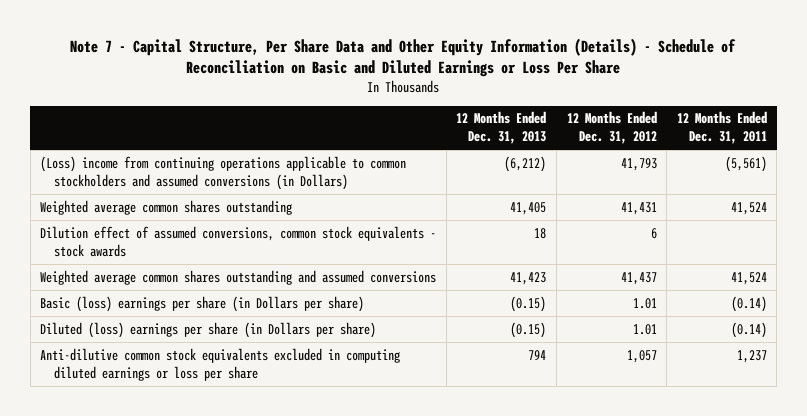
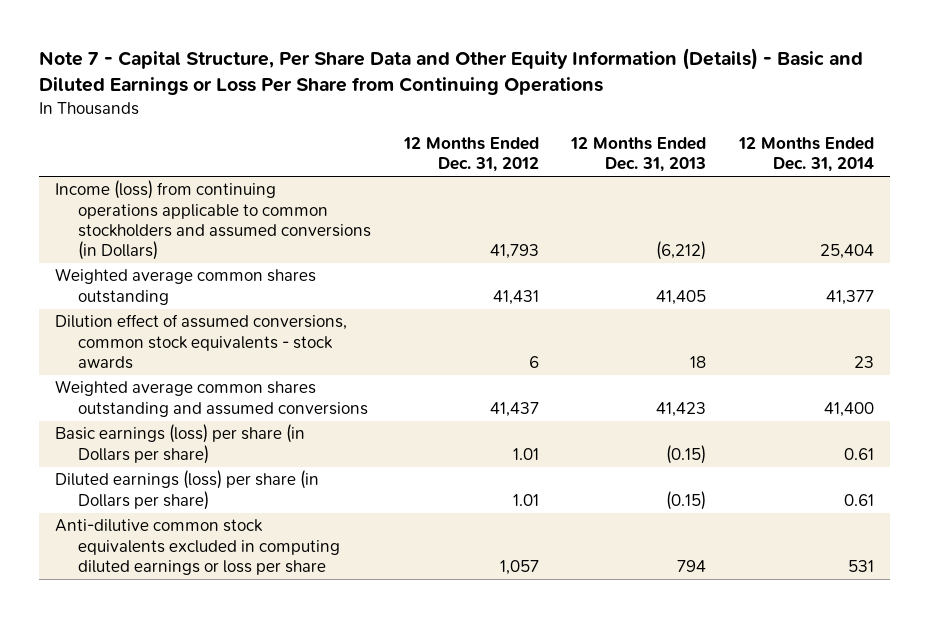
[70,37,737,78] Note 7 - Capital Structure, Per Share Data and Other Equity Information (Details) - Schedule of Reconciliation on Basic and Diluted Earnings or Loss Per Share -> [38,47,863,95] Note 7 - Capital Structure, Per Share Data and Other Equity Information (Details) - Basic and Diluted Earnings or Loss Per Share from Continuing Operations
[676,111,767,145] 12 Months Ended Dec. 31, 2011 -> none
none -> [737,136,874,173] 12 Months Ended Dec. 31, 2014
[40,155,407,190] (Loss) income from continuing operations applicable to common stockholders and assumed conversions (in Dollars) -> [54,180,372,261] Income (loss) from continuing operations applicable to common stockholders and assumed conversions (in Dollars)
[40,295,365,312] Basic (loss) earnings per share (in Dollars per share) -> [54,424,305,464] Basic earnings (loss) per share (in Dollars per share)
[40,321,377,338] Diluted (loss) earnings per share (in Dollars per share) -> [54,470,319,510] Diluted earnings (loss) per share (in Dollars per share)

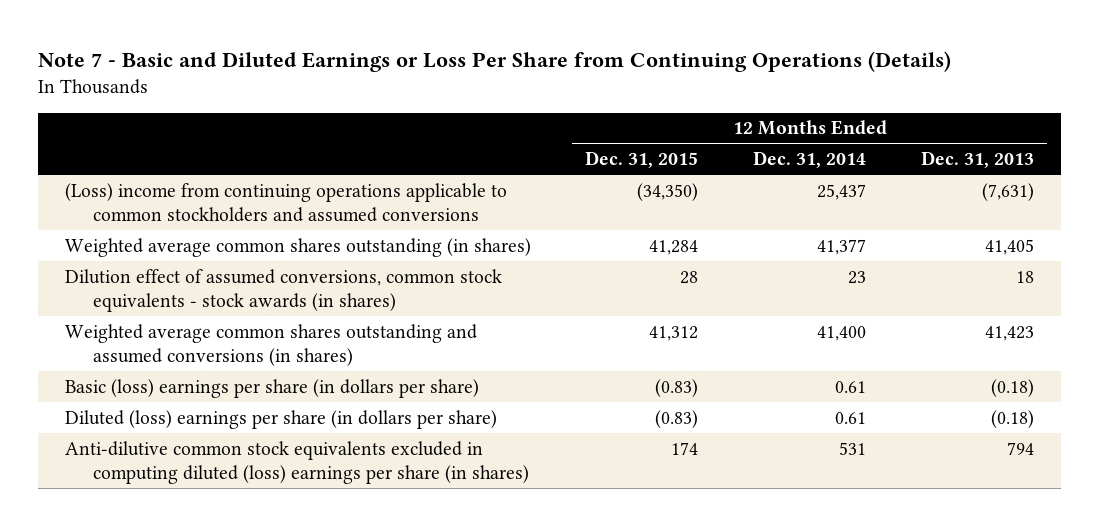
[38,47,863,95] Note 7 - Capital Structure, Per Share Data and Other Equity Information (Details) - Basic and Diluted Earnings or Loss Per Share from Continuing Operations -> [37,51,951,73] Note 7 - Basic and Diluted Earnings or Loss Per Share from Continuing Operations (Details)
[402,136,539,173] 12 Months Ended Dec. 31, 2012 -> none
none -> [585,151,699,169] Dec. 31, 2015
[54,180,372,261] Income (loss) from continuing operations applicable to common stockholders and assumed conversions (in Dollars) -> [64,182,507,222] (Loss) income from continuing operations applicable to common stockholders and assumed conversions
[656,241,707,261] (6,212) -> [981,182,1034,201] (7,631)
[819,244,874,260] 25,404 -> [817,183,867,200] 25,437
[54,268,316,305] Weighted average common shares outstanding -> [64,237,531,257] Weighted average common shares outstanding (in shares)
[54,314,347,369] Dilution effect of assumed conversions, common stock equivalents - stock awards -> [64,268,502,312] Dilution effect of assumed conversions, common stock equivalents - stock awards (in shares)
[54,380,369,417] Weighted average common shares outstanding and assumed conversions -> [64,323,477,366] Weighted average common shares outstanding and assumed conversions (in shares)
[54,424,305,464] Basic earnings (loss) per share (in Dollars per share) -> [64,378,479,398] Basic (loss) earnings per share (in dollars per share)
[666,444,707,464] (0.15) -> [990,378,1034,397] (0.18)
[54,470,319,510] Diluted earnings (loss) per share (in Dollars per share) -> [64,409,497,429] Diluted (loss) earnings per share (in dollars per share)
[666,490,707,510] (0.15) -> [990,409,1034,428] (0.18)
[54,519,341,575] Anti-dilutive common stock equivalents excluded in computing diluted earnings or loss per share -> [64,440,530,484] Anti-dilutive common stock equivalents excluded in computing diluted (loss) earnings per share (in shares)

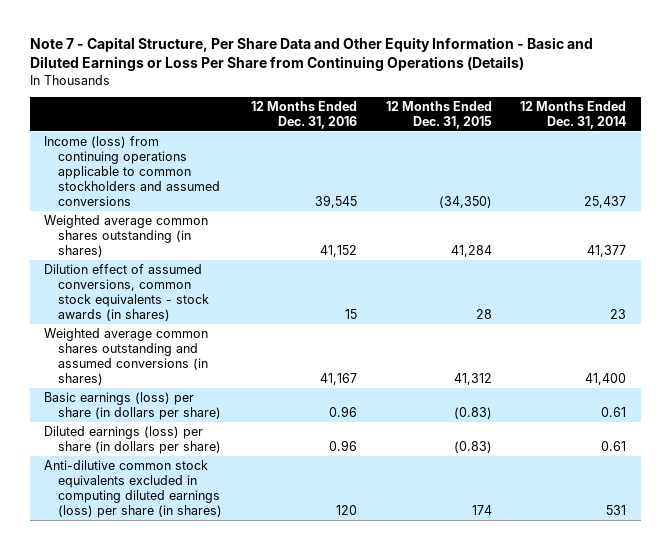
[37,51,951,73] Note 7 - Basic and Diluted Earnings or Loss Per Share from Continuing Operations (Details) -> [30,37,594,72] Note 7 - Capital Structure, Per Share Data and Other Equity Information - Basic and Diluted Earnings or Loss Per Share from Continuing Operations (Details)
[920,151,1034,169] Dec. 31, 2013 -> none
none -> [250,100,357,129] 12 Months Ended Dec. 31, 2016
[64,182,507,222] (Loss) income from continuing operations applicable to common stockholders and assumed conversions -> [44,135,221,207] Income (loss) from continuing operations applicable to common stockholders and assumed conversions
[64,378,479,398] Basic (loss) earnings per share (in dollars per share) -> [44,391,222,420] Basic earnings (loss) per share (in dollars per share)
[64,409,497,429] Diluted (loss) earnings per share (in dollars per share) -> [44,425,222,454] Diluted earnings (loss) per share (in dollars per share)
[64,440,530,484] Anti-dilutive common stock equivalents excluded in computing diluted (loss) earnings per share (in shares) -> [44,459,223,518] Anti-dilutive common stock equivalents excluded in computing diluted earnings (loss) per share (in shares)

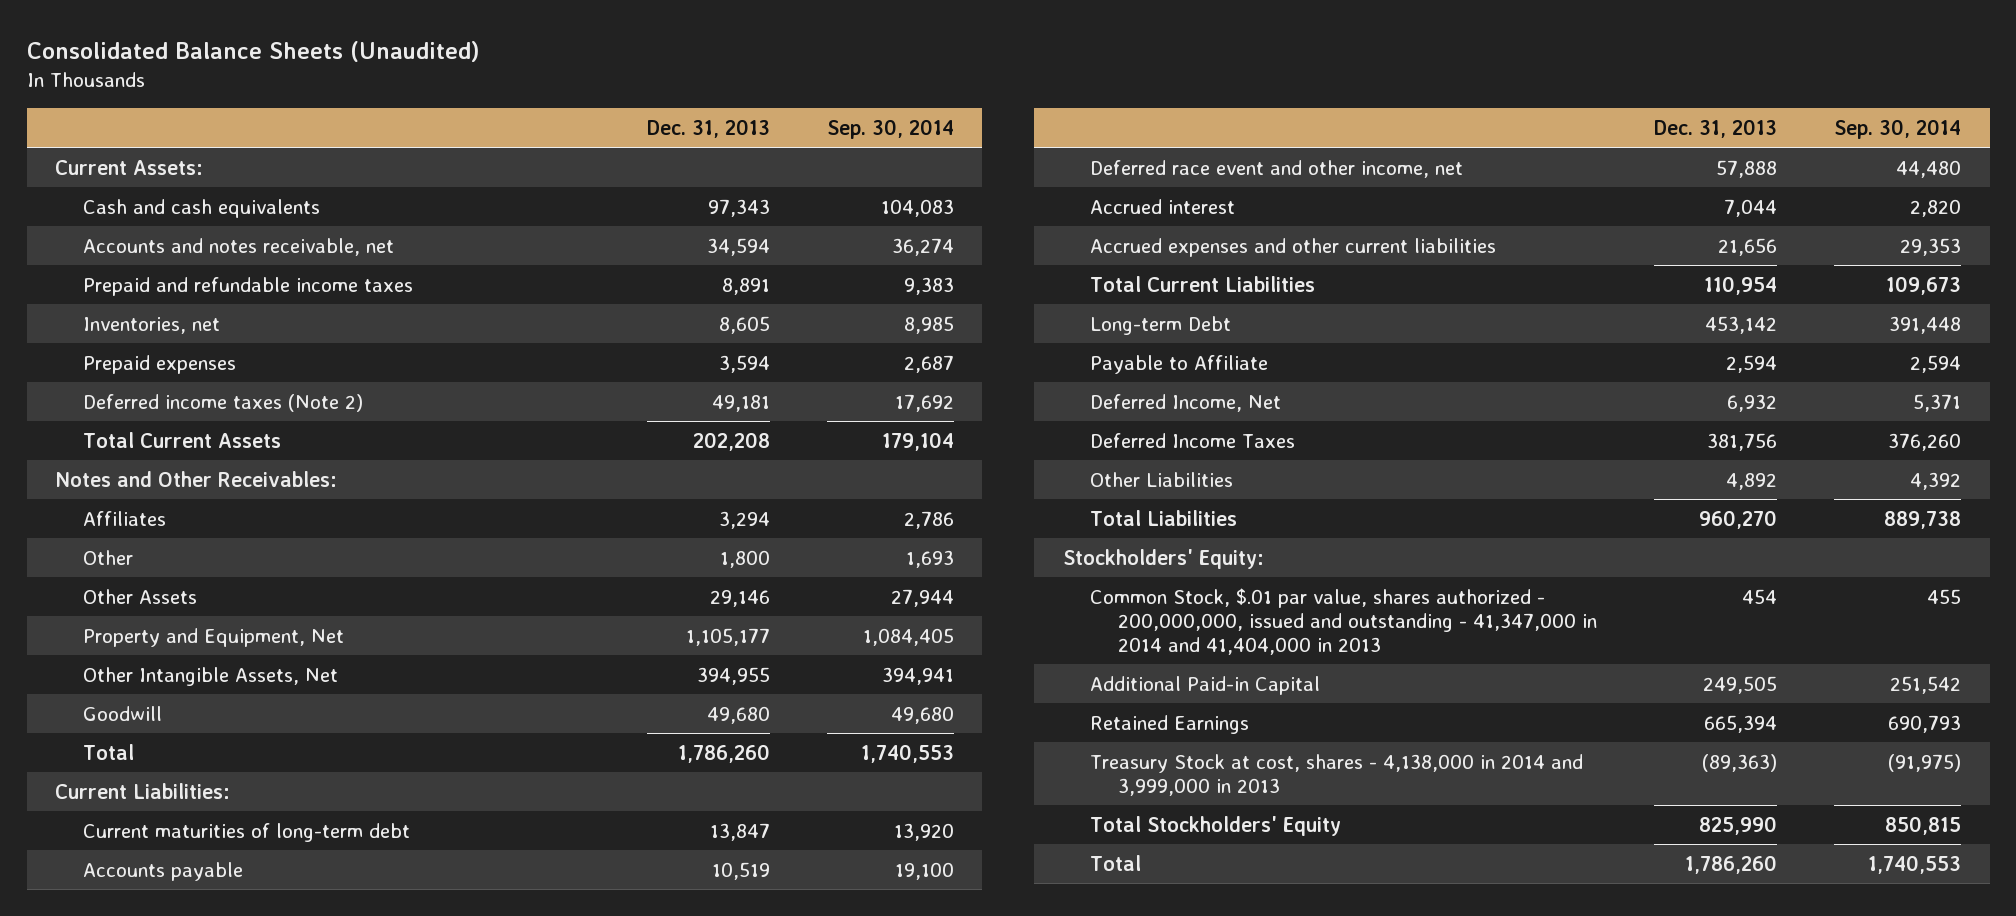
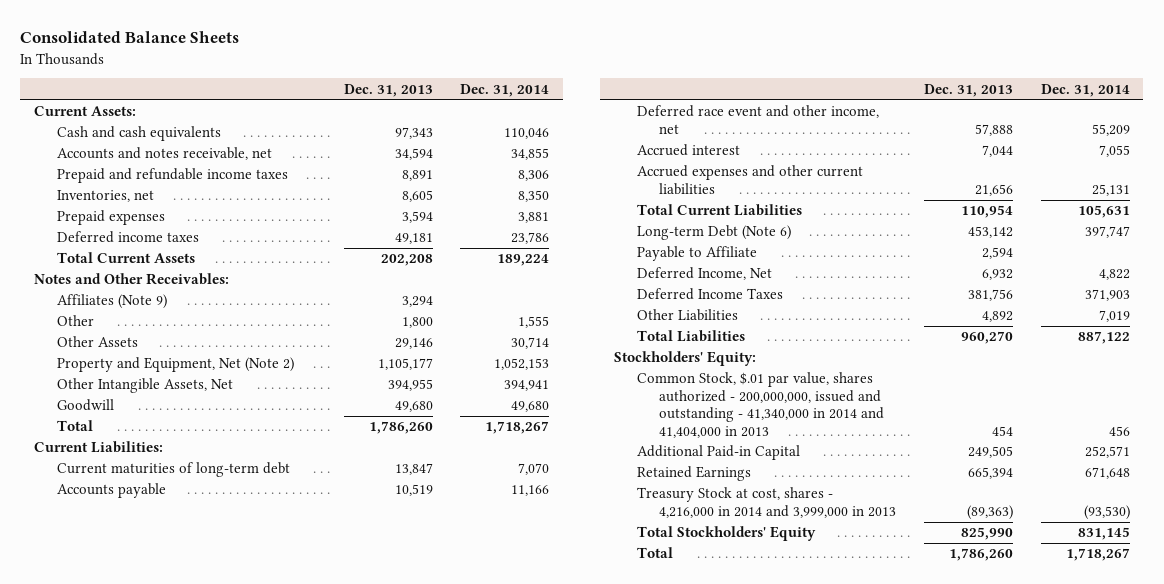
[26,41,480,63] Consolidated Balance Sheets (Unaudited) -> [20,31,240,44] Consolidated Balance Sheets
[826,118,954,139] Sep. 30, 2014 -> none
none -> [460,83,550,97] Dec. 31, 2014
[82,393,363,412] Deferred income taxes (Note 2) -> [56,231,199,244] Deferred income taxes
[82,510,166,526] Affiliates -> [56,294,167,310] Affiliates (Note 9)
[82,627,344,647] Property and Equipment, Net -> [56,357,294,373] Property and Equipment, Net (Note 2)
[1090,315,1232,335] Long-term Debt -> [636,225,791,241] Long-term Debt (Note 6)
[1090,587,1597,655] Common Stock, $.01 par value, shares authorized - 200,000,000, issued and outstanding - 41,347,000 in 2014 and 41,404,000 in 2013 -> [636,372,885,438] Common Stock, $.01 par value, shares authorized - 200,000,000, issued and outstanding - 41,340,000 in 2014 and 41,404,000 in 2013
[1090,753,1584,796] Treasury Stock at cost, shares - 4,138,000 in 2014 and 3,999,000 in 2013 -> [636,487,897,518] Treasury Stock at cost, shares - 4,216,000 in 2014 and 3,999,000 in 2013

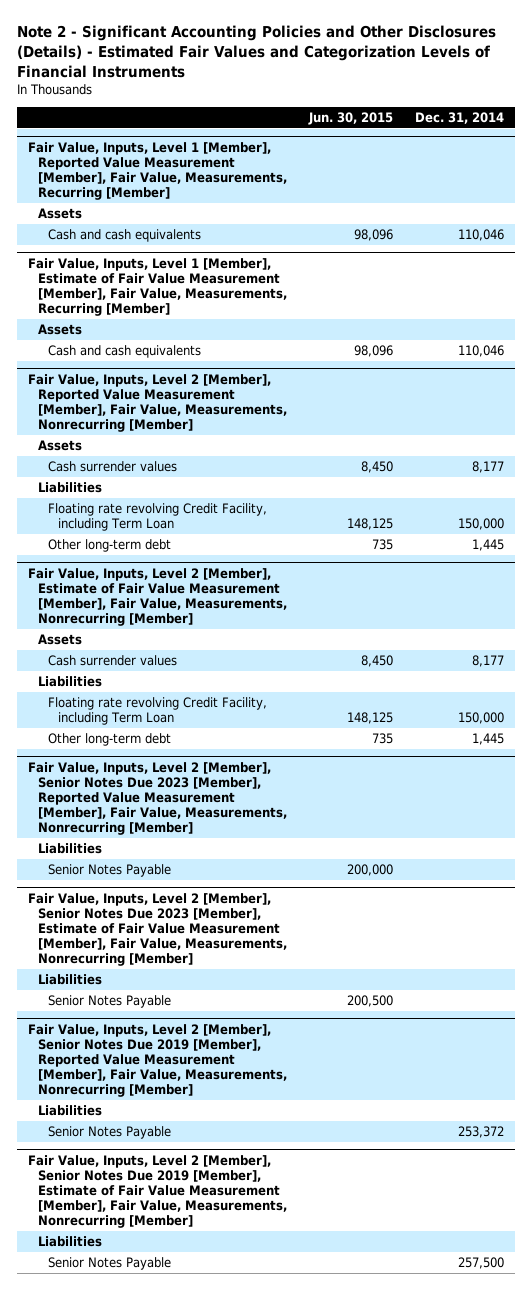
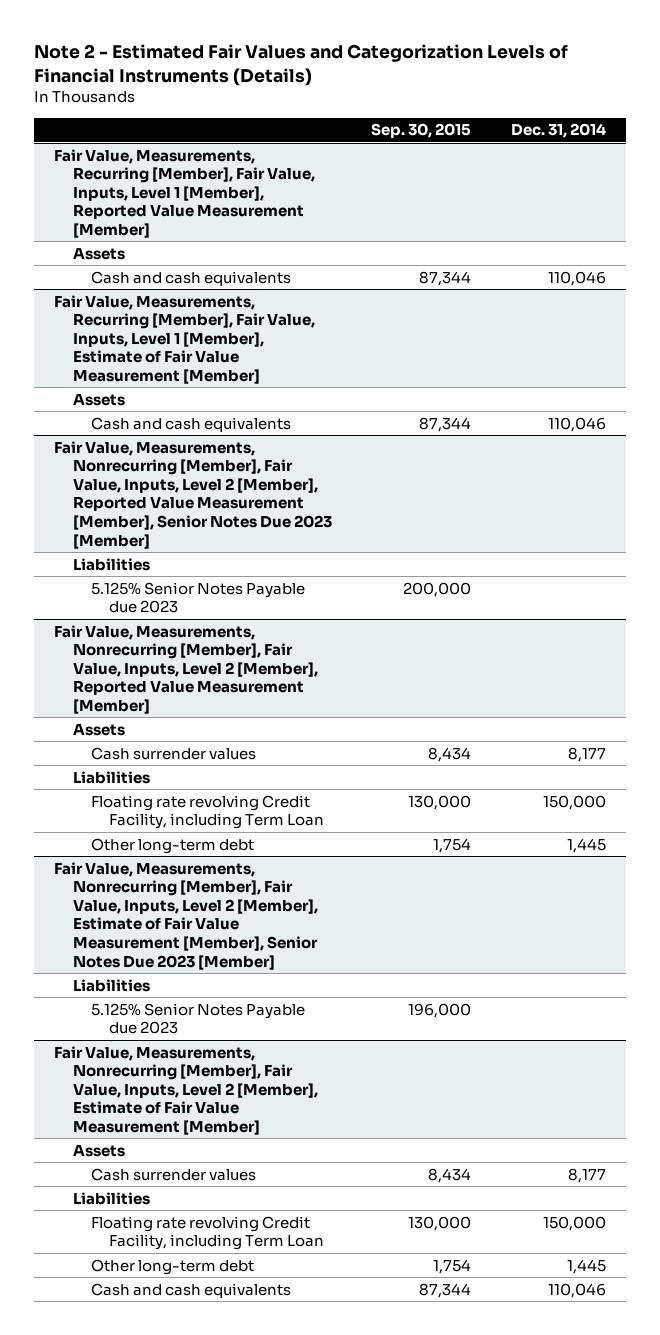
[17,25,497,79] Note 2 - Significant Accounting Policies and Other Disclosures (Details) - Estimated Fair Values and Categorization Levels of Financial Instruments -> [34,44,569,86] Note 2 - Estimated Fair Values and Categorization Levels of Financial Instruments (Details)
[308,112,394,126] Jun. 30, 2015 -> none
none -> [371,123,472,139] Sep. 30, 2015
[28,141,287,200] Fair Value, Inputs, Level 1 [Member], Reported Value Measurement [Member], Fair Value, Measurements, Recurring [Member] -> [54,148,315,238] Fair Value, Measurements, Recurring [Member], Fair Value, Inputs, Level 1 [Member], Reported Value Measurement [Member]
[28,257,287,316] Fair Value, Inputs, Level 1 [Member], Estimate of Fair Value Measurement [Member], Fair Value, Measurements, Recurring [Member] -> [54,294,315,384] Fair Value, Measurements, Recurring [Member], Fair Value, Inputs, Level 1 [Member], Estimate of Fair Value Measurement [Member]
none -> [54,440,332,549] Fair Value, Measurements, Nonrecurring [Member], Fair Value, Inputs, Level 2 [Member], Reported Value Measurement [Member], Senior Notes Due 2023 [Member]
none -> [72,557,150,571] Liabilities
none -> [90,581,305,614] 5.125% Senior Notes Payable due 2023
[28,373,287,432] Fair Value, Inputs, Level 2 [Member], Reported Value Measurement [Member], Fair Value, Measurements, Nonrecurring [Member] -> [54,624,318,714] Fair Value, Measurements, Nonrecurring [Member], Fair Value, Inputs, Level 2 [Member], Reported Value Measurement [Member]
none -> [54,861,318,970] Fair Value, Measurements, Nonrecurring [Member], Fair Value, Inputs, Level 2 [Member], Estimate of Fair Value Measurement [Member], Senior Notes Due 2023 [Member]
none -> [72,978,150,992] Liabilities
none -> [90,1002,305,1035] 5.125% Senior Notes Payable due 2023
[28,567,287,626] Fair Value, Inputs, Level 2 [Member], Estimate of Fair Value Measurement [Member], Fair Value, Measurements, Nonrecurring [Member] -> [54,1045,318,1135] Fair Value, Measurements, Nonrecurring [Member], Fair Value, Inputs, Level 2 [Member], Estimate of Fair Value Measurement [Member]
[28,761,287,836] Fair Value, Inputs, Level 2 [Member], Senior Notes Due 2023 [Member], Reported Value Measurement [Member], Fair Value, Measurements, Nonrecurring [Member] -> none
[37,842,102,854] Liabilities -> none
[47,863,171,877] Senior Notes Payable -> none
[28,892,287,967] Fair Value, Inputs, Level 2 [Member], Senior Notes Due 2023 [Member], Estimate of Fair Value Measurement [Member], Fair Value, Measurements, Nonrecurring [Member] -> none
[37,973,102,985] Liabilities -> none
[47,994,171,1008] Senior Notes Payable -> none
[28,1023,287,1098] Fair Value, Inputs, Level 2 [Member], Senior Notes Due 2019 [Member], Reported Value Measurement [Member], Fair Value, Measurements, Nonrecurring [Member] -> none
[37,1104,102,1116] Liabilities -> none
[47,1125,171,1139] Senior Notes Payable -> none
[28,1154,287,1229] Fair Value, Inputs, Level 2 [Member], Senior Notes Due 2019 [Member], Estimate of Fair Value Measurement [Member], Fair Value, Measurements, Nonrecurring [Member] -> none
[37,1235,102,1247] Liabilities -> none
[47,1256,171,1270] Senior Notes Payable -> none
none -> [90,1282,291,1298] Cash and cash equivalents

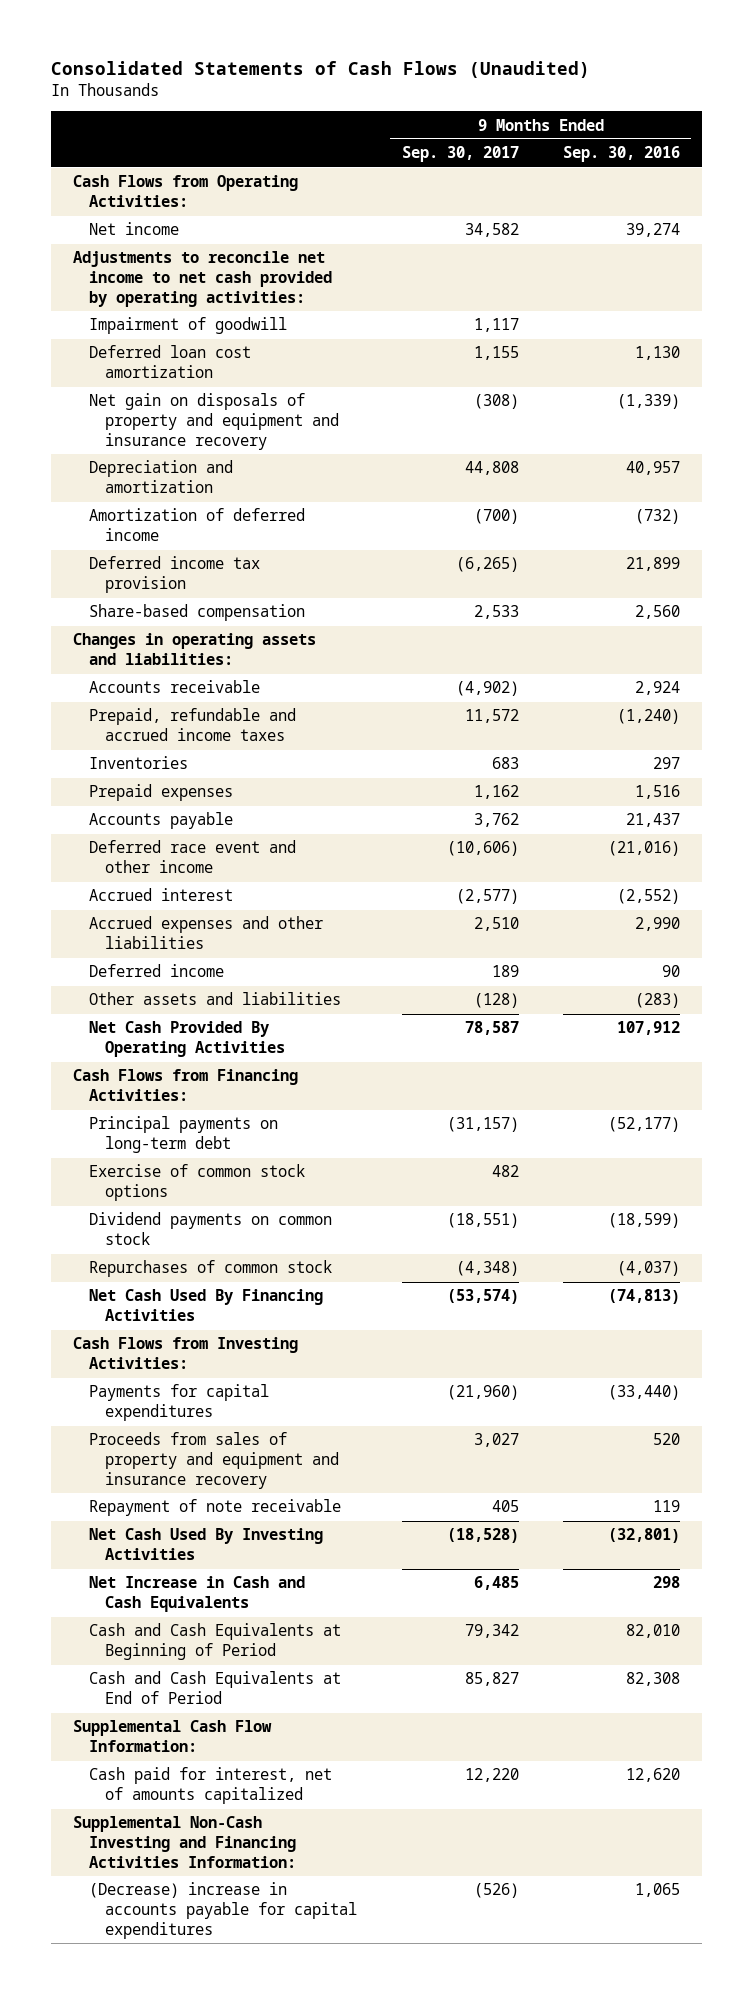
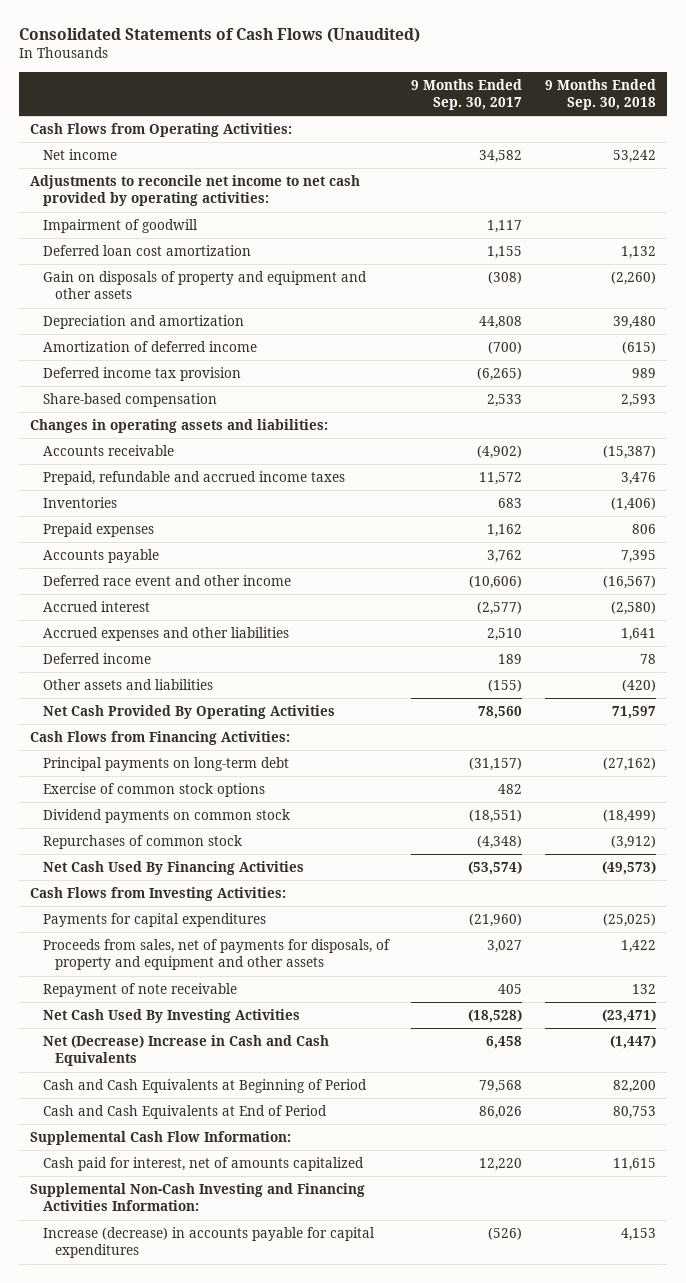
[562,146,680,163] Sep. 30, 2016 -> none
none -> [544,78,656,110] 9 Months Ended Sep. 30, 2018
[89,393,340,450] Net gain on disposals of property and equipment and insurance recovery -> [42,271,367,300] Gain on disposals of property and equipment and other assets
[473,993,519,1009] (128) -> [488,679,523,693] (155)
[464,1021,519,1036] 78,587 -> [478,706,523,720] 78,560
[89,1432,340,1489] Proceeds from sales of property and equipment and insurance recovery -> [42,939,390,971] Proceeds from sales, net of payments for disposals, of property and equipment and other assets
[89,1576,306,1613] Net Increase in Cash and Cash Equivalents -> [42,1035,329,1067] Net (Decrease) Increase in Cash and Cash Equivalents
[473,1576,519,1591] 6,485 -> [486,1036,523,1050] 6,458
[464,1624,519,1639] 79,342 -> [479,1080,523,1094] 79,568
[464,1672,519,1687] 85,827 -> [479,1106,523,1120] 86,026
[89,1882,358,1939] (Decrease) increase in accounts payable for capital expenditures -> [42,1227,375,1259] Increase (decrease) in accounts payable for capital expenditures

